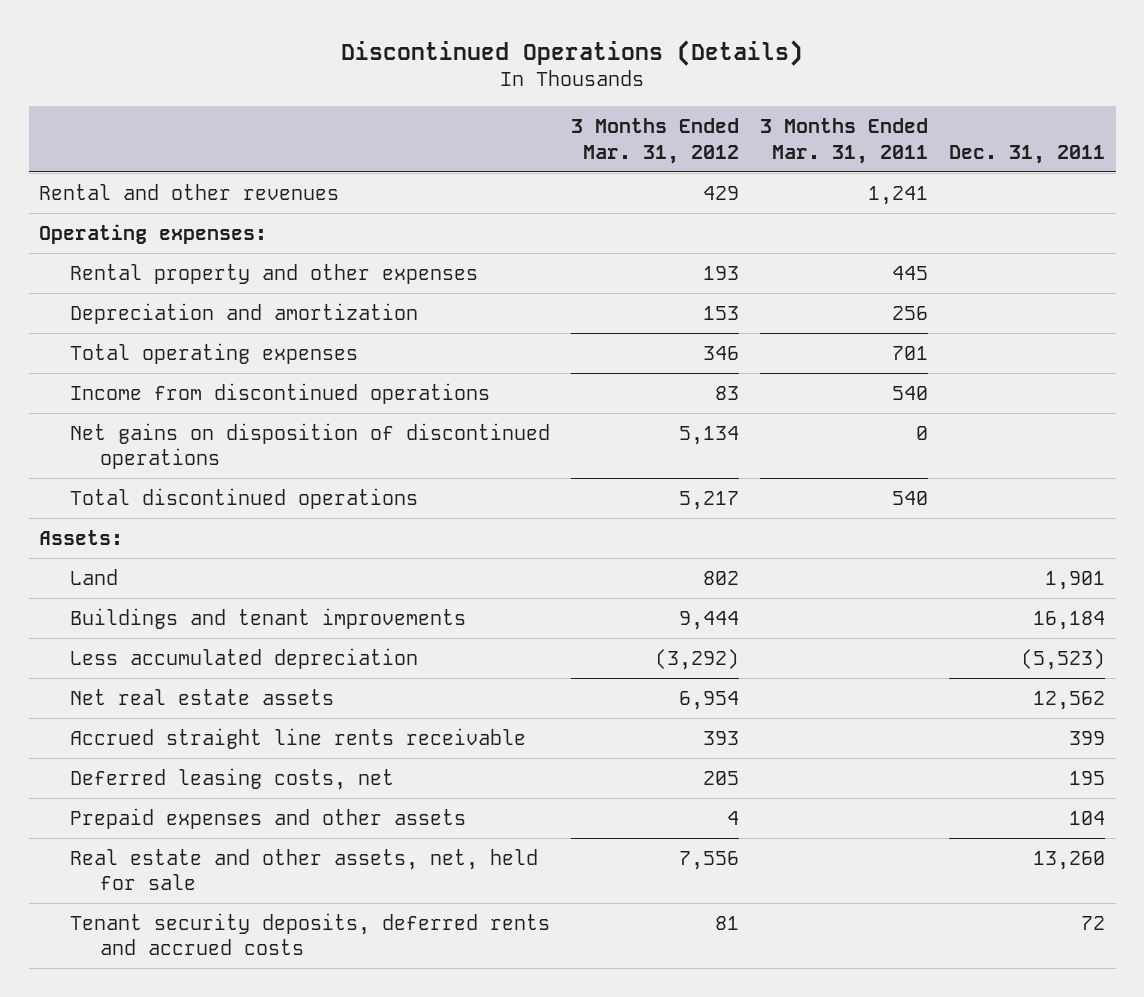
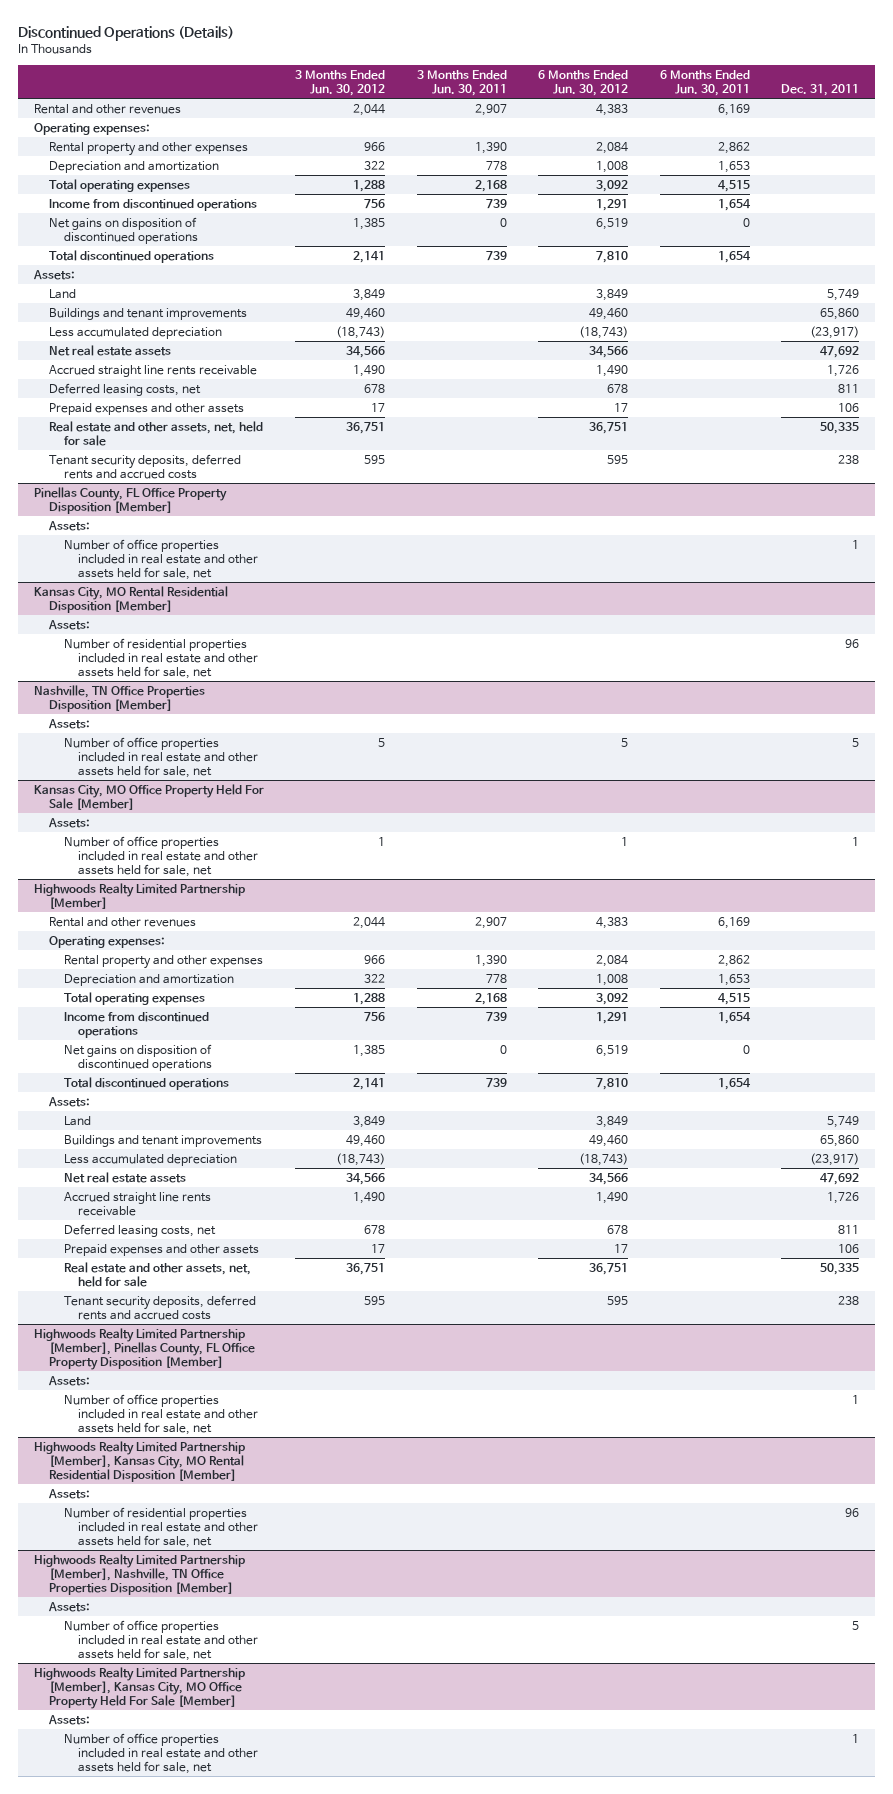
[570,118,739,164] 3 Months Ended Mar. 31, 2012 -> none
[759,118,928,164] 3 Months Ended Mar. 31, 2011 -> none
none -> [295,70,386,97] 3 Months Ended Jun. 30, 2012
none -> [416,70,507,97] 3 Months Ended Jun. 30, 2011
none -> [538,70,629,97] 6 Months Ended Jun. 30, 2012
none -> [659,70,750,97] 6 Months Ended Jun. 30, 2011
[1045,571,1106,591] 1,901 -> [827,288,860,301] 5,749
[1033,611,1106,631] 16,184 -> [820,307,860,320] 65,860
[1021,649,1106,671] (5,523) -> [810,325,860,339] (23,917)
[1033,691,1106,711] 12,562 -> [820,345,860,358] 47,692
[1069,731,1106,746] 399 -> [827,364,860,377] 1,726
[1069,771,1106,786] 195 -> [838,383,860,393] 811
[1069,811,1106,826] 104 -> [838,402,860,412] 106
[1033,851,1106,871] 13,260 -> [820,421,860,434] 50,335
[1081,916,1106,931] 72 -> [838,454,860,464] 238
none -> [33,486,227,514] Pinellas County, FL Office Property Disposition [Member]
none -> [47,520,90,531] Assets:
none -> [63,538,259,580] Number of office properties included in real estate and other assets held for sale, net
none -> [33,585,228,613] Kansas City, MO Rental Residential Disposition [Member]
none -> [47,619,90,630] Assets:
none -> [63,637,259,679] Number of residential properties included in real estate and other assets held for sale, net
none -> [33,684,205,712] Nashville, TN Office Properties Disposition [Member]
none -> [47,718,90,729] Assets:
none -> [63,736,259,778] Number of office properties included in real estate and other assets held for sale, net
none -> [33,783,264,810] Kansas City, MO Office Property Held For Sale [Member]
none -> [47,817,90,828] Assets:
none -> [63,835,259,877] Number of office properties included in real estate and other assets held for sale, net
none -> [33,882,245,909] Highwoods Realty Limited Partnership [Member]
none -> [48,916,196,927] Rental and other revenues
none -> [48,935,165,948] Operating expenses:
none -> [63,954,263,969] Rental property and other expenses
none -> [63,973,234,986] Depreciation and amortization
none -> [63,991,205,1005] Total operating expenses
none -> [63,1011,209,1038] Income from discontinued operations
none -> [63,1043,213,1071] Net gains on disposition of discontinued operations
none -> [63,1076,229,1090] Total discontinued operations
none -> [47,1096,90,1107] Assets:
none -> [63,1115,91,1126] Land
none -> [63,1134,262,1147] Buildings and tenant improvements
none -> [63,1153,237,1166] Less accumulated depreciation
none -> [63,1171,186,1183] Net real estate assets
none -> [63,1191,211,1216] Accrued straight line rents receivable
none -> [63,1223,216,1237] Deferred leasing costs, net
none -> [63,1243,259,1256] Prepaid expenses and other assets
none -> [63,1261,251,1287] Real estate and other assets, net, held for sale
none -> [63,1294,256,1320] Tenant security deposits, deferred rents and accrued costs
none -> [33,1327,255,1370] Highwoods Realty Limited Partnership [Member], Pinellas County, FL Office Property Disposition [Member]
none -> [47,1375,90,1386] Assets:
none -> [63,1393,259,1435] Number of office properties included in real estate and other assets held for sale, net
none -> [33,1440,245,1482] Highwoods Realty Limited Partnership [Member], Kansas City, MO Rental Residential Disposition [Member]
none -> [47,1488,90,1499] Assets:
none -> [63,1506,259,1548] Number of residential properties included in real estate and other assets held for sale, net
none -> [33,1553,245,1595] Highwoods Realty Limited Partnership [Member], Nashville, TN Office Properties Disposition [Member]
none -> [47,1601,90,1612] Assets:
none -> [63,1619,259,1661] Number of office properties included in real estate and other assets held for sale, net
none -> [33,1666,245,1709] Highwoods Realty Limited Partnership [Member], Kansas City, MO Office Property Held For Sale [Member]
none -> [47,1714,90,1725] Assets:
none -> [63,1732,259,1774] Number of office properties included in real estate and other assets held for sale, net

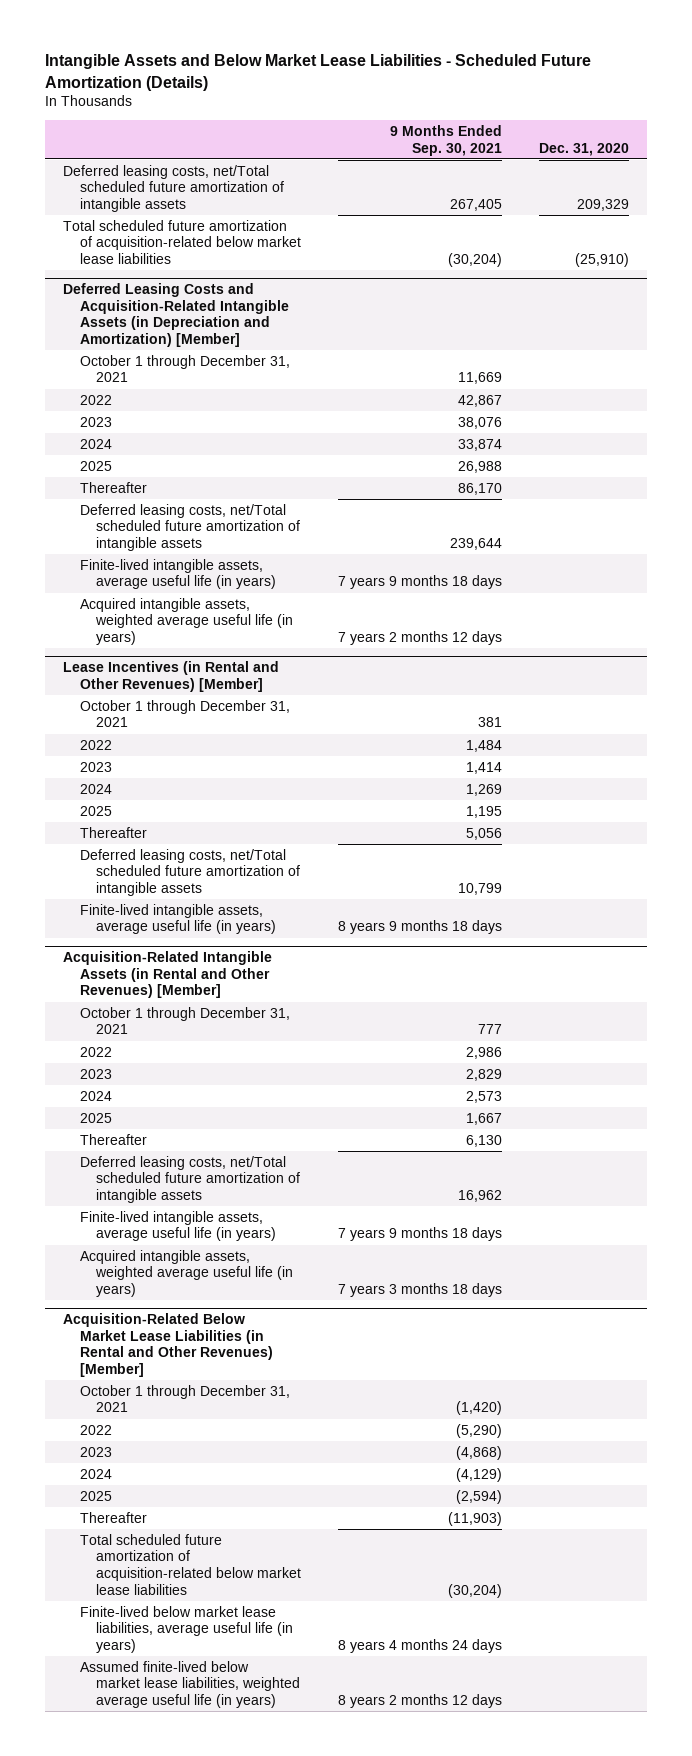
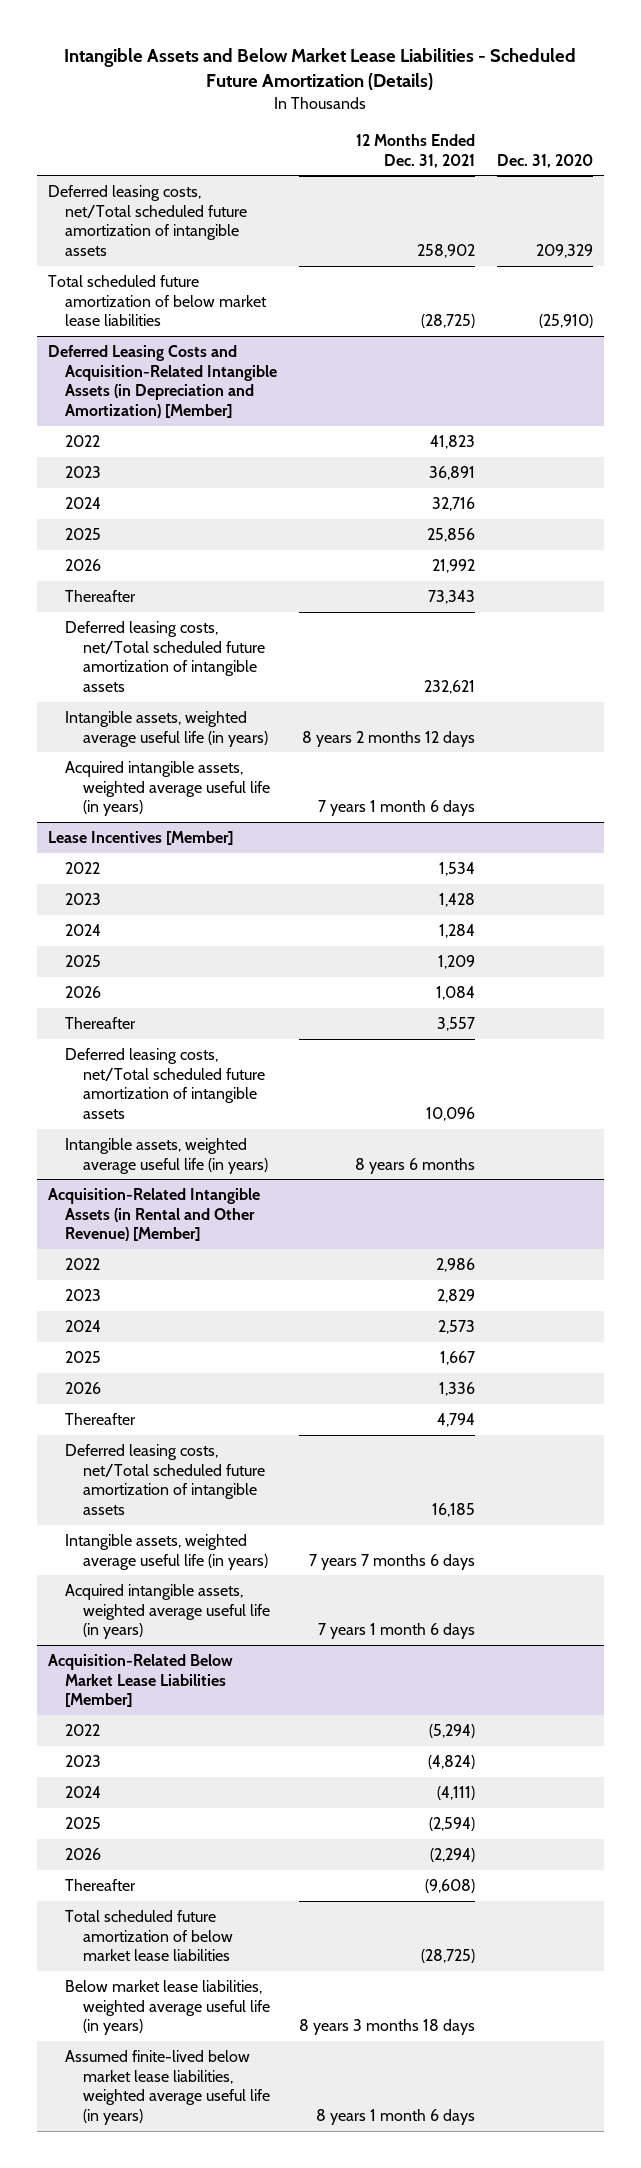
[390,124,503,156] 9 Months Ended Sep. 30, 2021 -> none
none -> [356,133,476,168] 12 Months Ended Dec. 31, 2021
[62,219,301,265] Total scheduled future amortization of acquisition-related below market lease liabilities -> [47,275,268,327] Total scheduled future amortization of below market lease liabilities
[79,354,290,383] October 1 through December 31, 2021 -> none
none -> [65,559,102,572] 2026
[79,558,277,590] Finite-lived intangible assets, average useful life (in years) -> [65,711,268,747] Intangible assets, weighted average useful life (in years)
[79,699,290,728] October 1 through December 31, 2021 -> none
[62,661,279,692] Lease Incentives (in Rental and Other Revenues) [Member] -> [47,831,233,846] Lease Incentives [Member]
none -> [65,986,102,999] 2026
[79,1006,290,1035] October 1 through December 31, 2021 -> none
[79,903,277,935] Finite-lived intangible assets, average useful life (in years) -> [65,1138,268,1174] Intangible assets, weighted average useful life (in years)
[62,951,272,999] Acquisition-Related Intangible Assets (in Rental and Other Revenues) [Member] -> [47,1188,260,1242] Acquisition-Related Intangible Assets (in Rental and Other Revenue) [Member]
none -> [65,1382,102,1395] 2026
[79,1210,277,1242] Finite-lived intangible assets, average useful life (in years) -> [65,1534,268,1570] Intangible assets, weighted average useful life (in years)
[79,1384,290,1413] October 1 through December 31, 2021 -> none
[62,1313,273,1378] Acquisition-Related Below Market Lease Liabilities (in Rental and Other Revenues) [Member] -> [47,1654,233,1708] Acquisition-Related Below Market Lease Liabilities [Member]
none -> [65,1848,102,1861] 2026
[79,1533,302,1595] Total scheduled future amortization of acquisition-related below market lease liabilities -> [65,1910,233,1962] Total scheduled future amortization of below market lease liabilities
[79,1605,294,1654] Finite-lived below market lease liabilities, average useful life (in years) -> [65,1980,270,2036] Below market lease liabilities, weighted average useful life (in years)

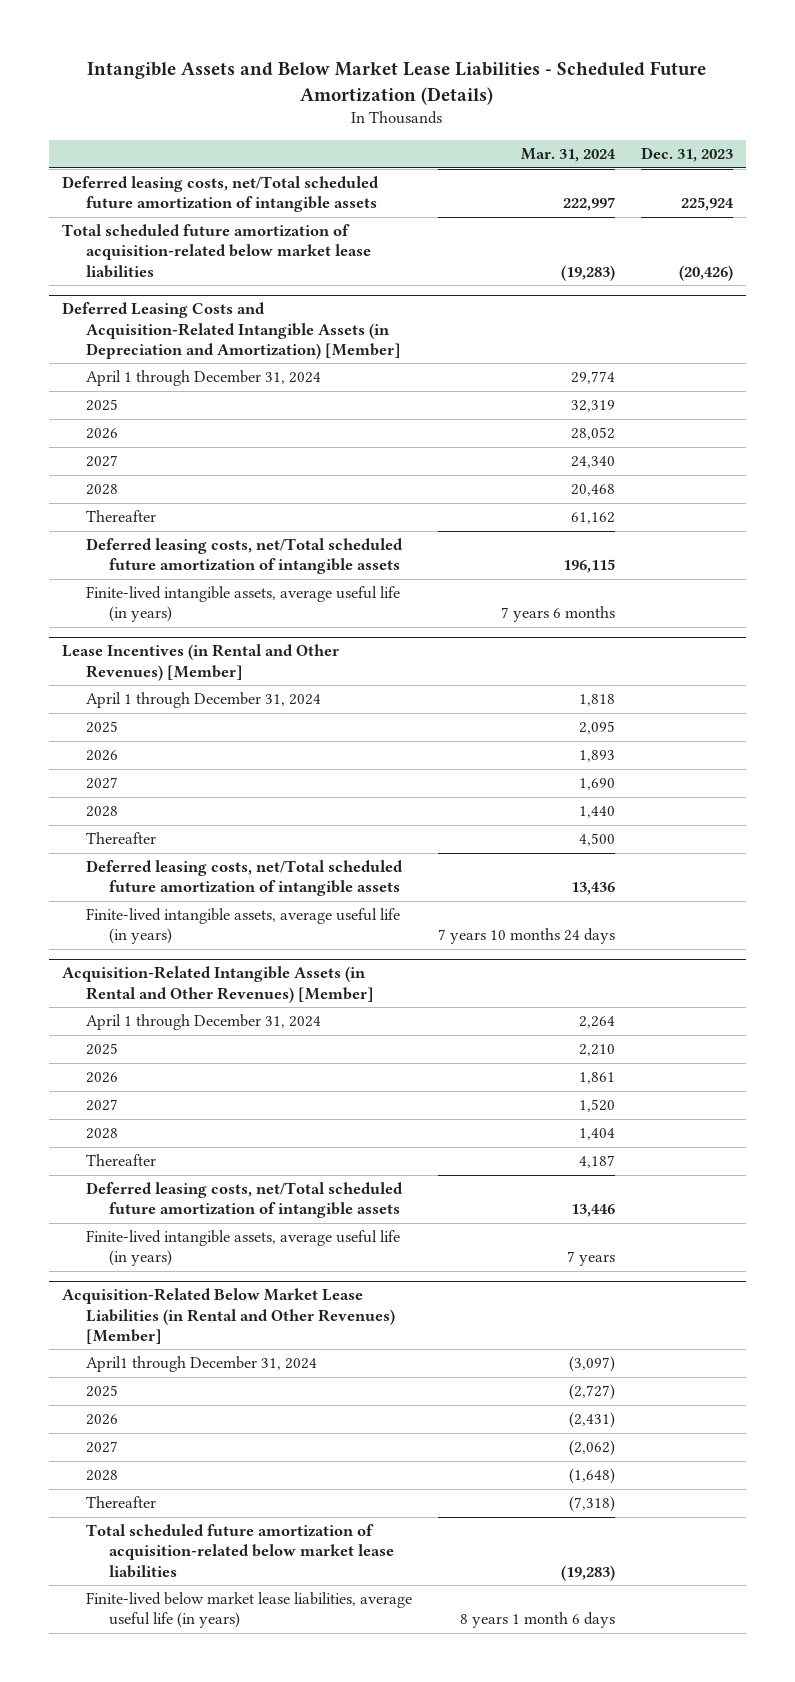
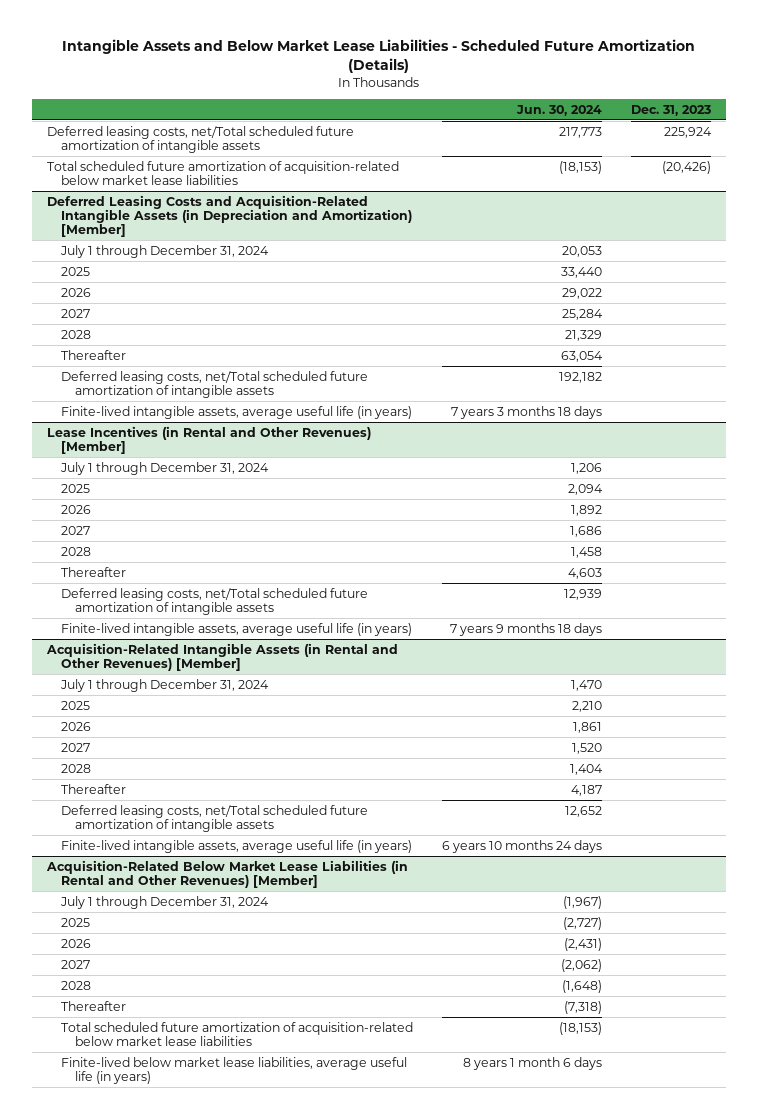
[520,148,616,163] Mar. 31, 2024 -> none
none -> [515,104,602,116] Jun. 30, 2024
[85,370,321,387] April 1 through December 31, 2024 -> [59,244,269,258] July 1 through December 31, 2024
[85,692,321,709] April 1 through December 31, 2024 -> [59,461,269,475] July 1 through December 31, 2024
[85,1014,321,1031] April 1 through December 31, 2024 -> [59,678,269,692] July 1 through December 31, 2024
[85,1356,317,1373] April1 through December 31, 2024 -> [59,895,269,909] July 1 through December 31, 2024

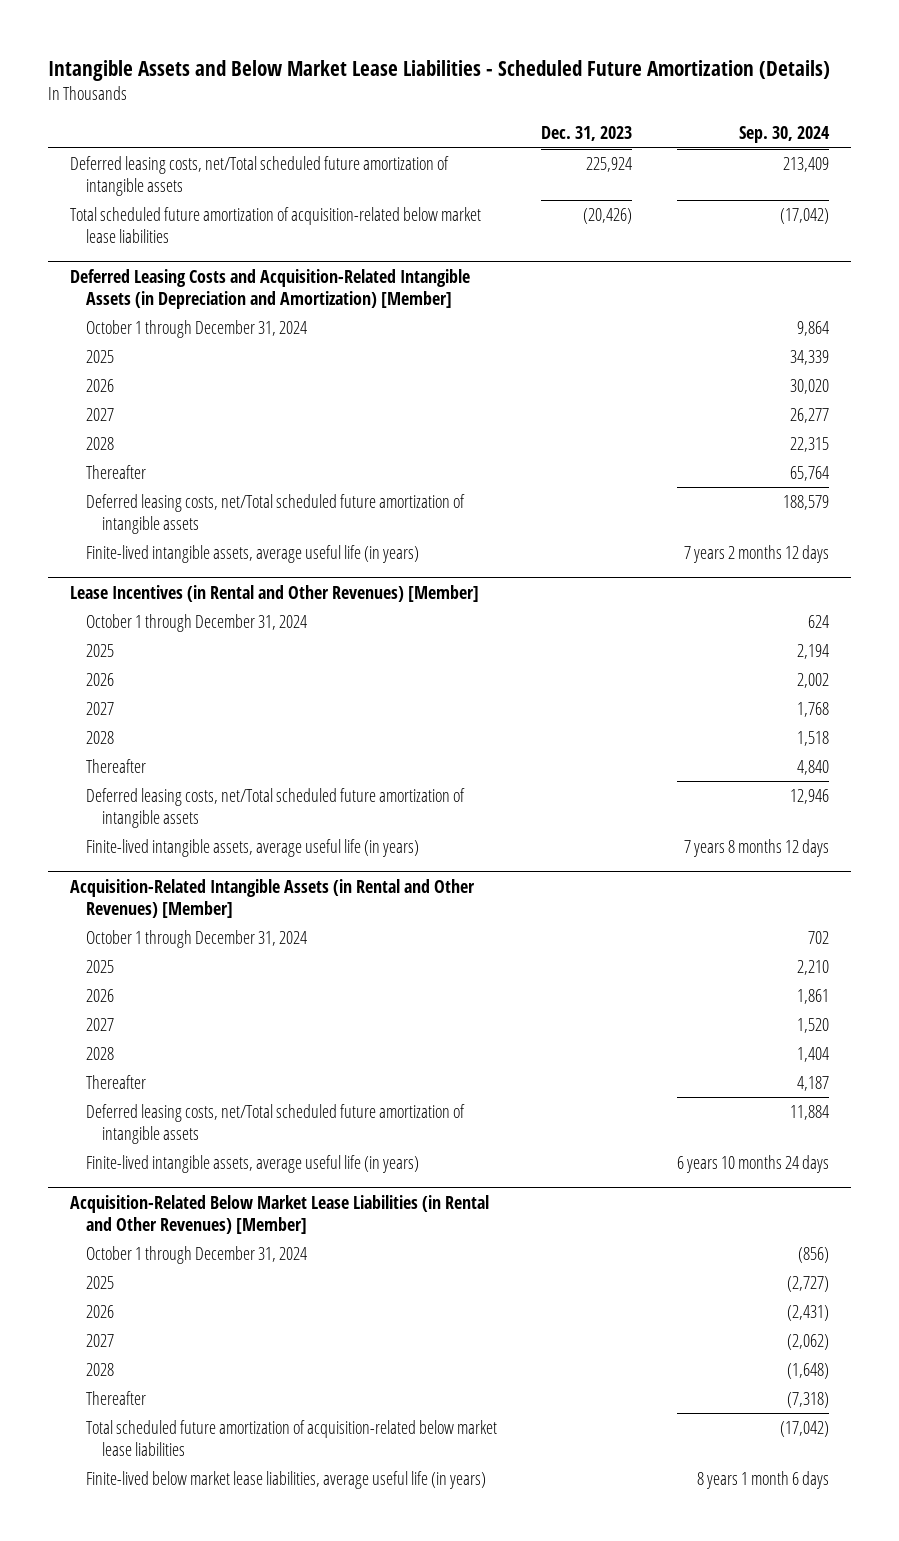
[515,104,602,116] Jun. 30, 2024 -> none
none -> [738,126,830,144] Sep. 30, 2024
[59,244,269,258] July 1 through December 31, 2024 -> [85,319,307,338] October 1 through December 31, 2024
[59,461,269,475] July 1 through December 31, 2024 -> [85,613,307,632] October 1 through December 31, 2024
[59,678,269,692] July 1 through December 31, 2024 -> [85,929,307,948] October 1 through December 31, 2024
[59,895,269,909] July 1 through December 31, 2024 -> [85,1245,307,1264] October 1 through December 31, 2024

